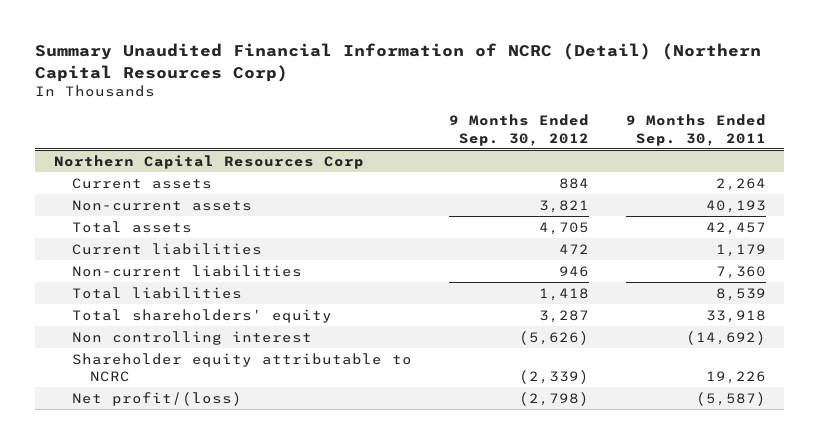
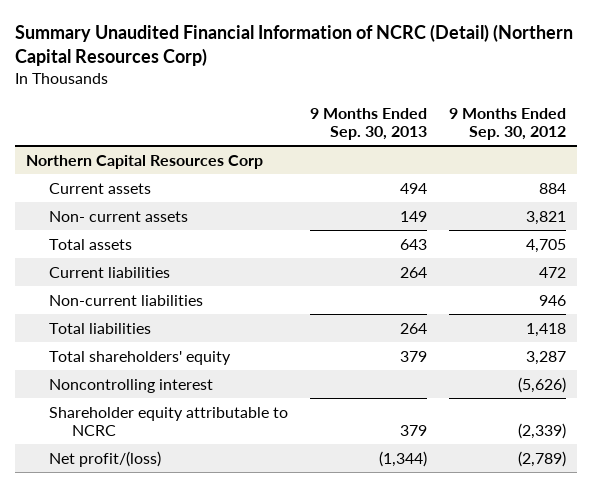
[625,114,766,146] 9 Months Ended Sep. 30, 2011 -> none
none -> [310,107,428,140] 9 Months Ended Sep. 30, 2013
[71,199,252,211] Non-current assets -> [49,210,189,222] Non- current assets
[71,330,312,345] Non controlling interest -> [49,378,214,393] Noncontrolling interest
[518,391,589,406] (2,798) -> [517,450,566,467] (2,789)

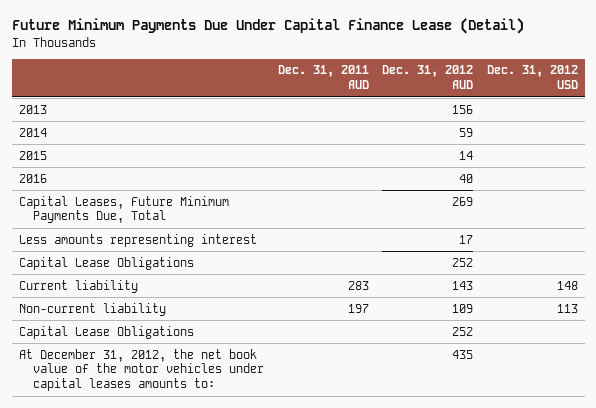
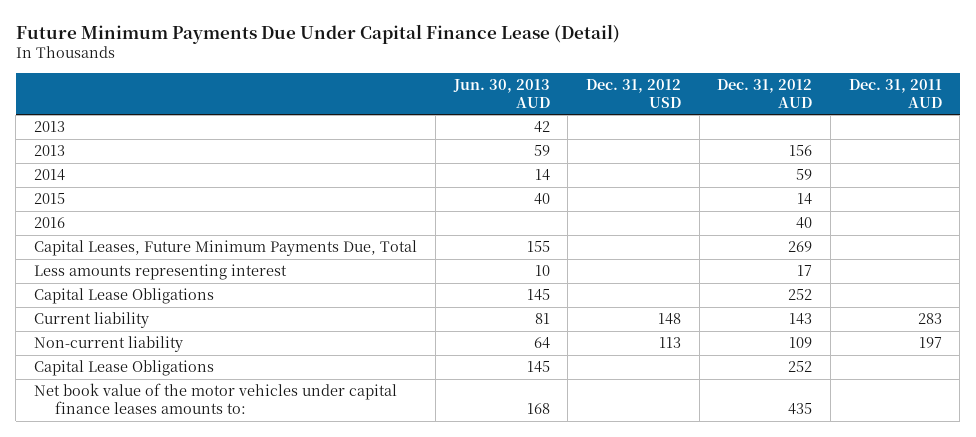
none -> [452,79,550,108] Jun. 30, 2013 AUD
none -> [34,121,66,133] 2013
[18,348,265,392] At December 31, 2012, the net book value of the motor vehicles under capital leases amounts to: -> [34,383,398,415] Net book value of the motor vehicles under capital finance leases amounts to:

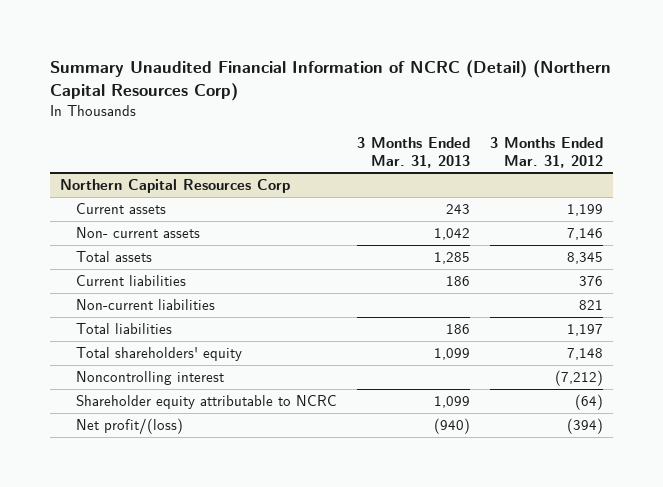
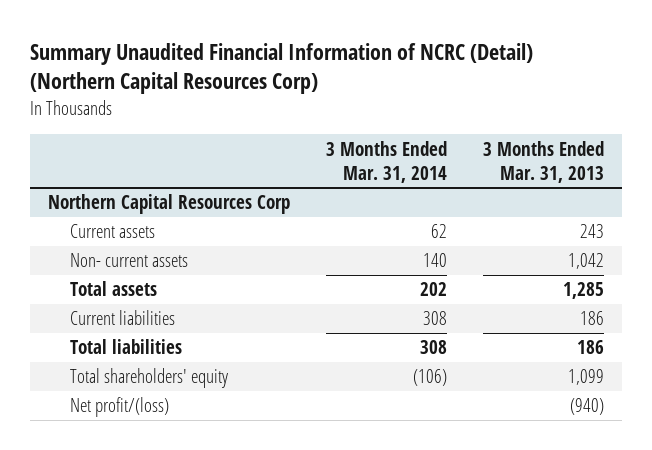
[489,136,603,168] 3 Months Ended Mar. 31, 2012 -> none
none -> [326,140,448,183] 3 Months Ended Mar. 31, 2014
[75,299,215,311] Non-current liabilities -> none
[75,371,224,386] Noncontrolling interest -> none
[75,395,337,410] Shareholder equity attributable to NCRC -> none

